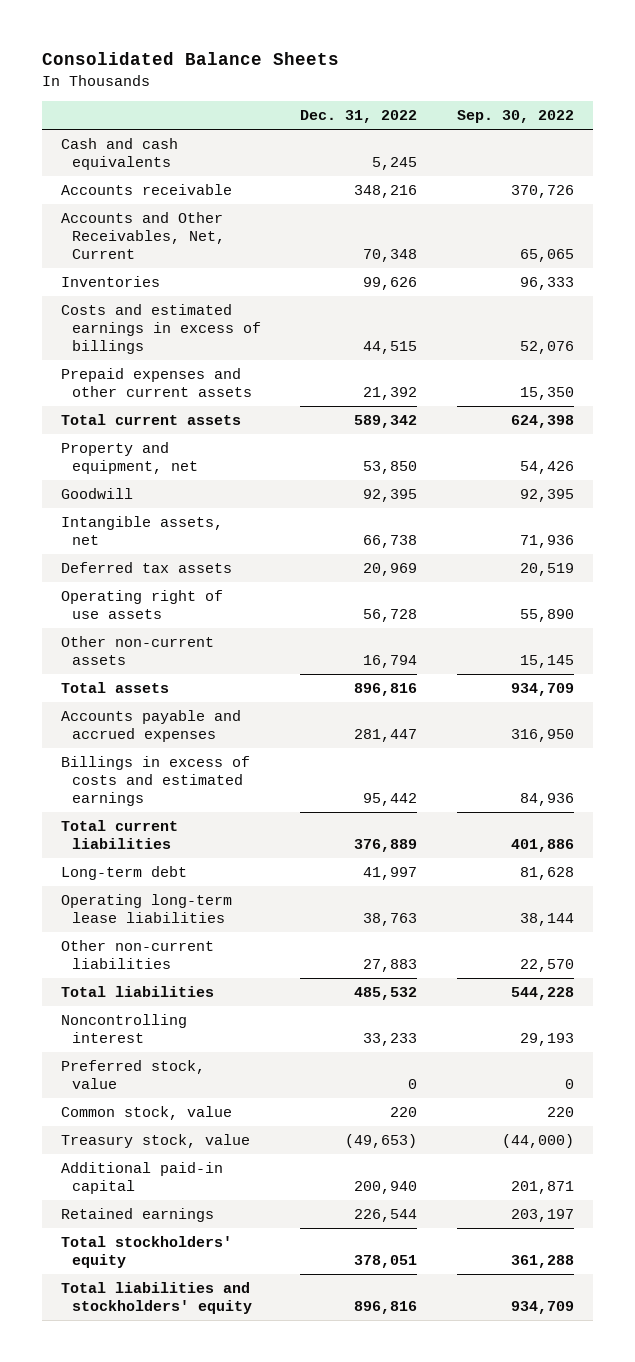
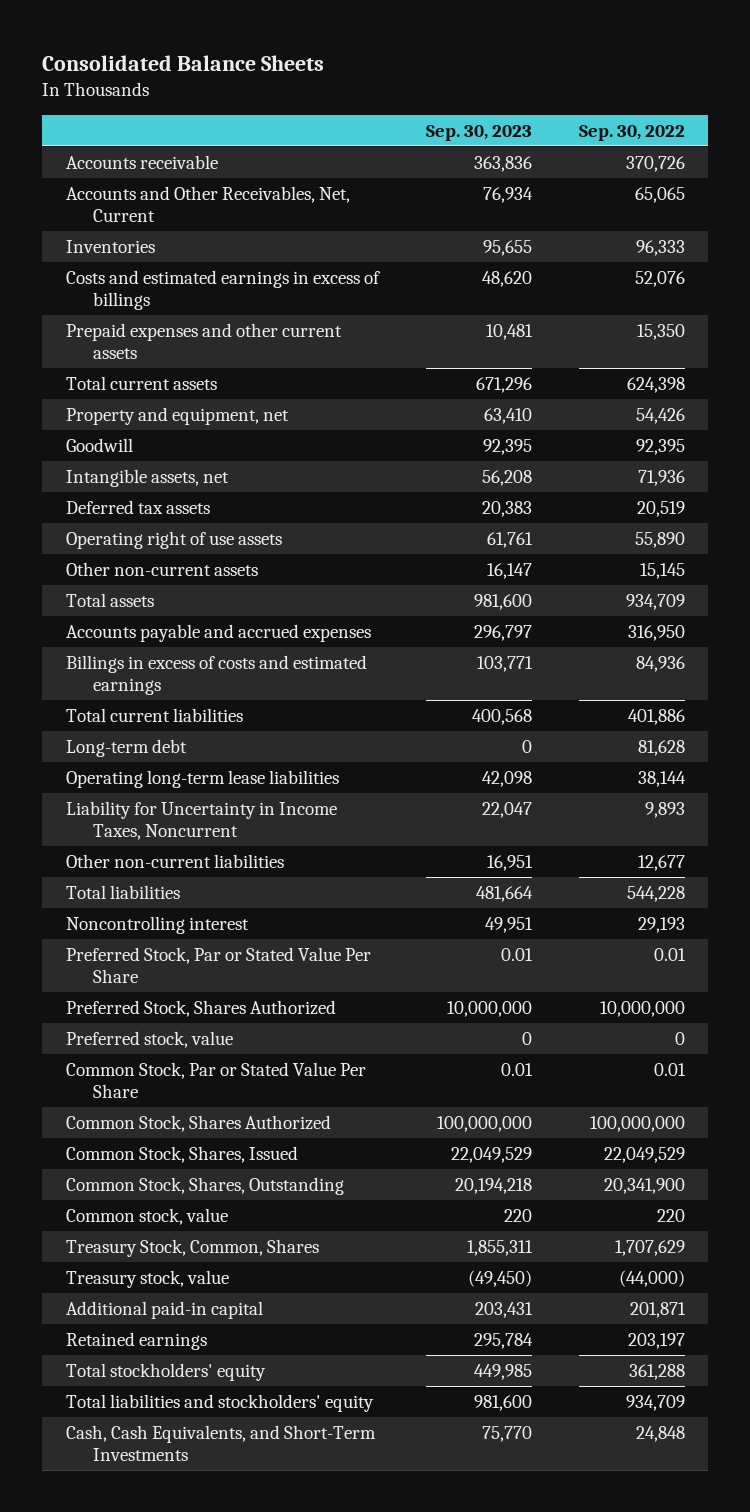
[300,109,418,123] Dec. 31, 2022 -> none
none -> [425,124,532,141] Sep. 30, 2023
[61,138,179,171] Cash and cash equivalents -> none
none -> [65,800,337,840] Liability for Uncertainty in Income Taxes, Noncurrent
[519,959,574,973] 22,570 -> [637,854,685,871] 12,677
none -> [65,946,371,983] Preferred Stock, Par or Stated Value Per Share
none -> [65,999,336,1017] Preferred Stock, Shares Authorized
none -> [65,1061,366,1098] Common Stock, Par or Stated Value Per Share
none -> [65,1114,331,1132] Common Stock, Shares Authorized
none -> [65,1145,298,1163] Common Stock, Shares, Issued
none -> [65,1176,344,1195] Common Stock, Shares, Outstanding
none -> [65,1238,319,1257] Treasury Stock, Common, Shares
none -> [65,1424,376,1461] Cash, Cash Equivalents, and Short-Term Investments

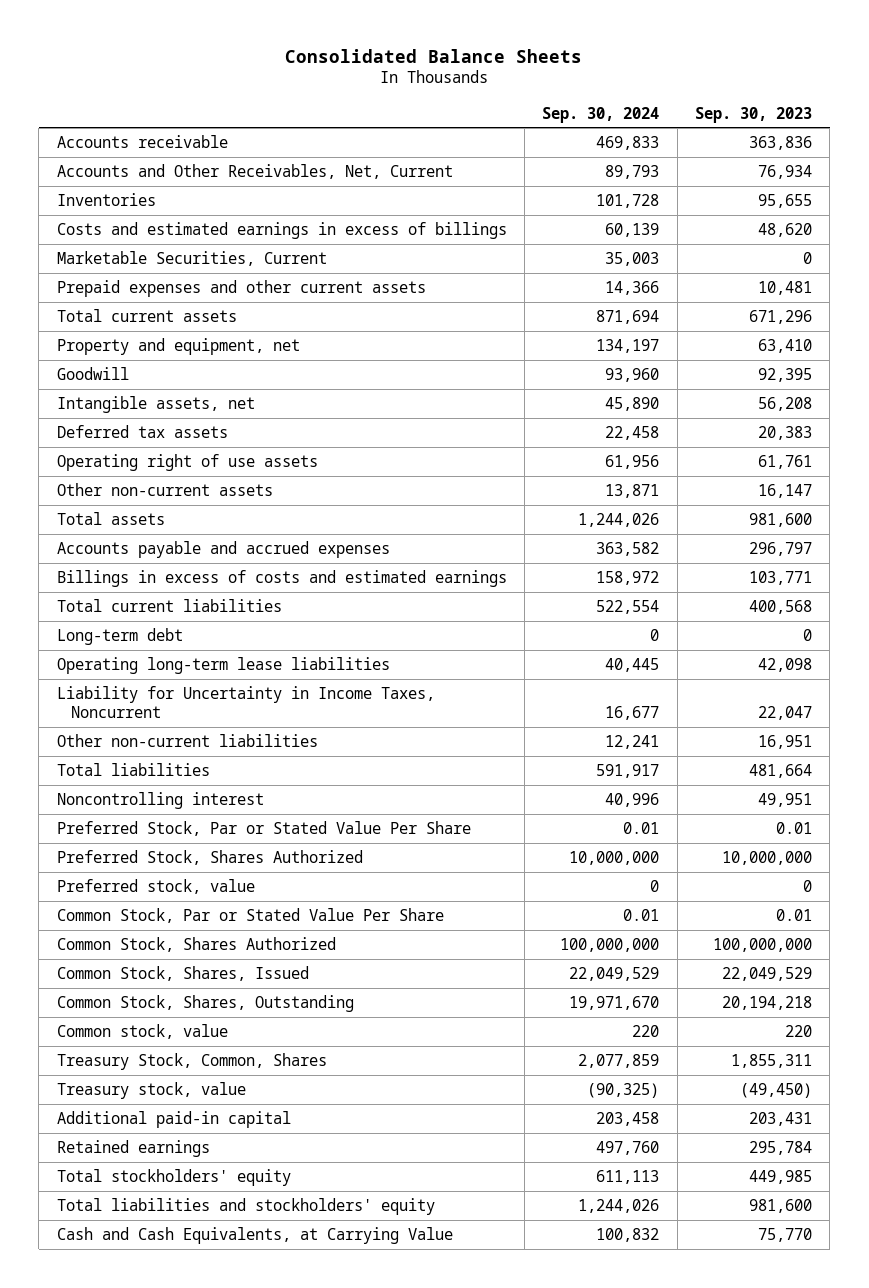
[578,124,685,141] Sep. 30, 2022 -> none
none -> [542,106,660,123] Sep. 30, 2024
none -> [56,250,327,266] Marketable Securities, Current
[65,1424,376,1461] Cash, Cash Equivalents, and Short-Term Investments -> [56,1226,453,1244] Cash and Cash Equivalents, at Carrying Value

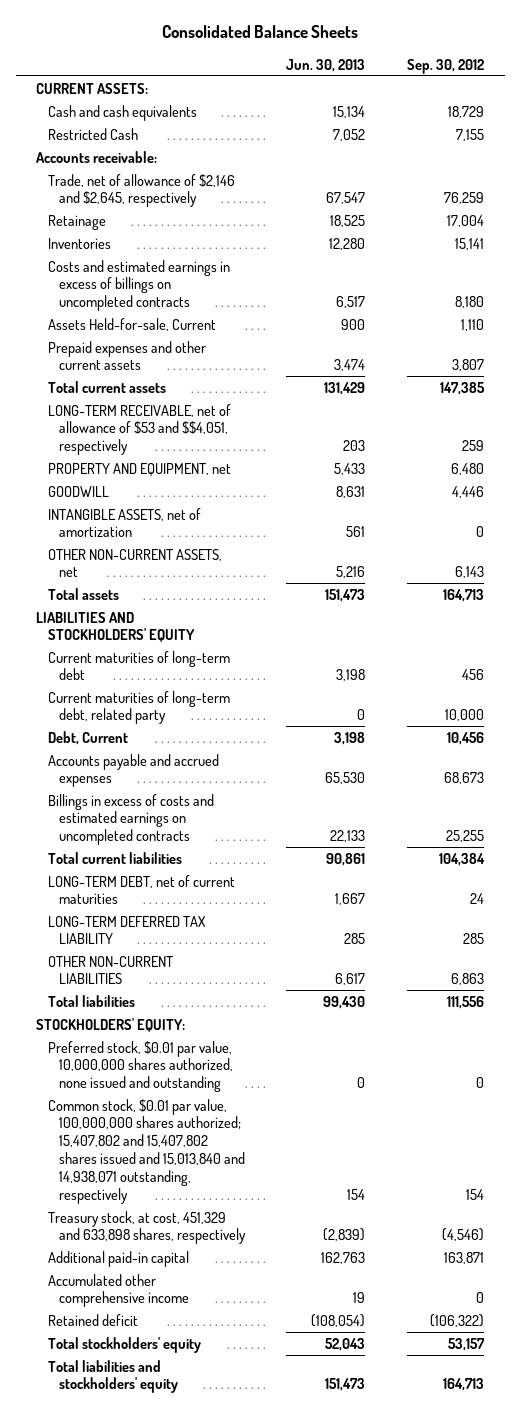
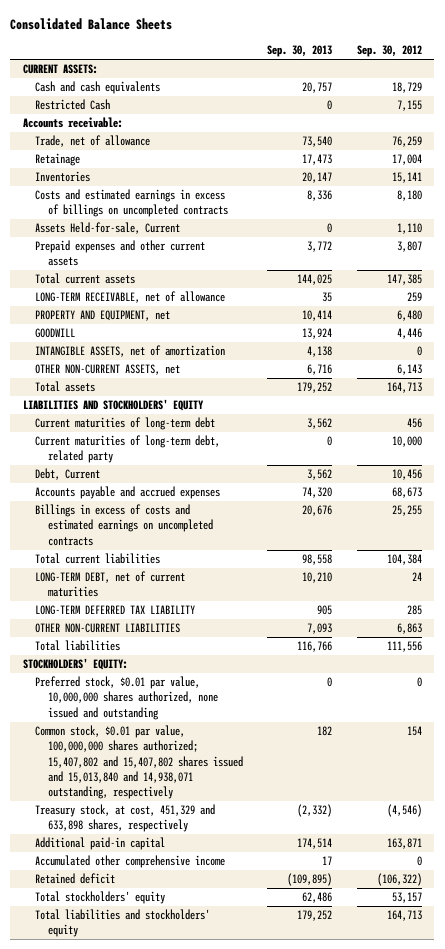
[286,58,366,72] Jun. 30, 2013 -> none
none -> [267,45,333,58] Sep. 30, 2013
[47,173,235,208] Trade, net of allowance of $2,146 and $2,645, respectively -> [35,135,151,148] Trade, net of allowance
[47,403,231,456] LONG-TERM RECEIVABLE, net of allowance of $53 and $$4,051, respectively -> [35,291,226,304] LONG-TERM RECEIVABLE, net of allowance

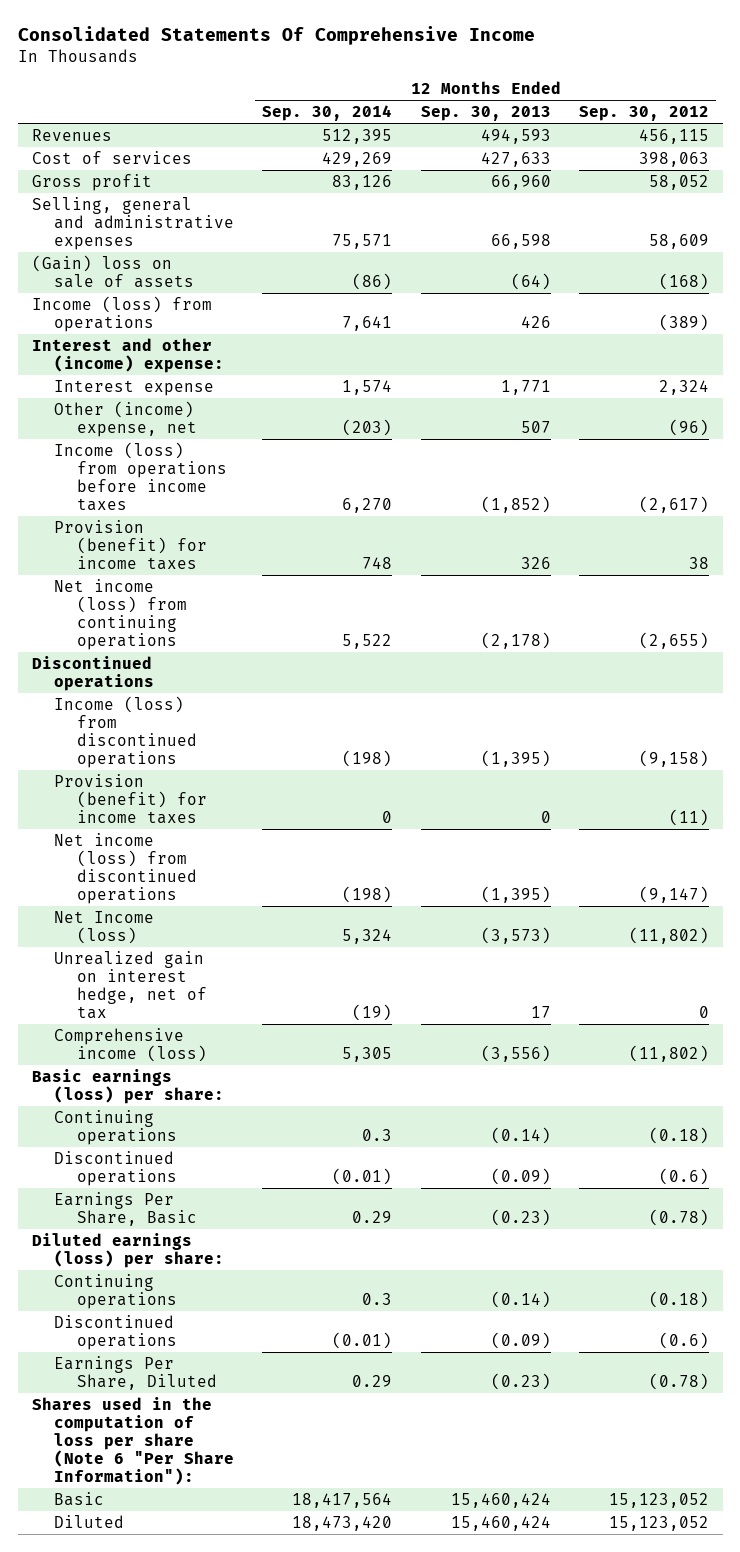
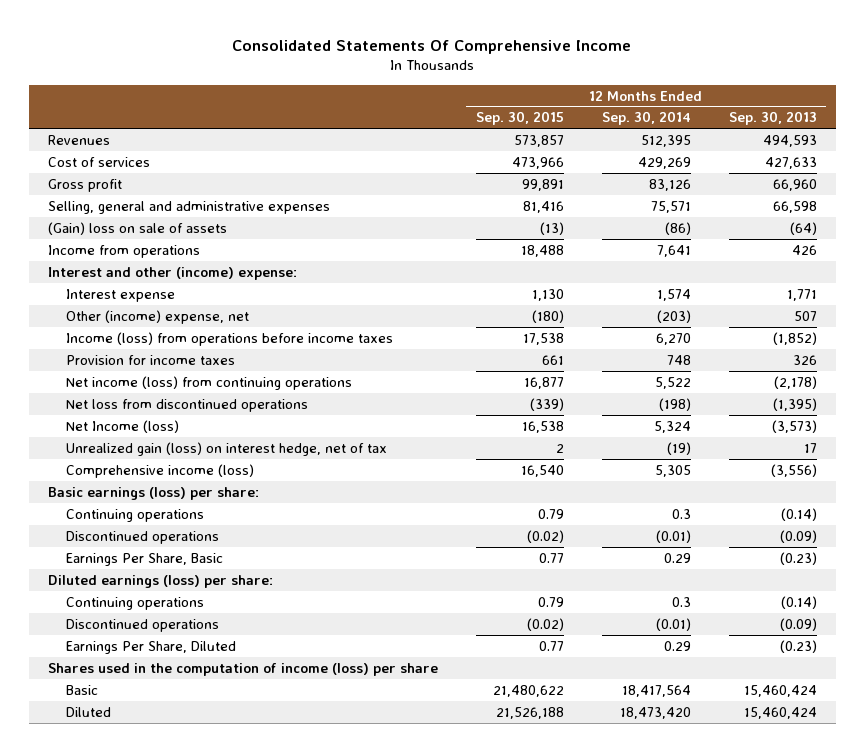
[578,106,709,122] Sep. 30, 2012 -> none
none -> [475,111,564,126] Sep. 30, 2015
[31,295,212,332] Income (loss) from operations -> [47,244,200,258] Income from operations
[54,519,208,571] Provision (benefit) for income taxes -> [65,354,235,365] Provision for income taxes
[31,655,155,691] Discontinued operations -> none
[54,695,198,769] Income (loss) from discontinued operations -> none
[54,773,208,825] Provision (benefit) for income taxes -> none
[54,832,198,905] Net income (loss) from discontinued operations -> [65,398,308,412] Net loss from discontinued operations
[54,950,208,1020] Unrealized gain on interest hedge, net of tax -> [65,441,387,456] Unrealized gain (loss) on interest hedge, net of tax
[31,1396,235,1486] Shares used in the computation of loss per share (Note 6 "Per Share Information"): -> [47,662,438,676] Shares used in the computation of income (loss) per share

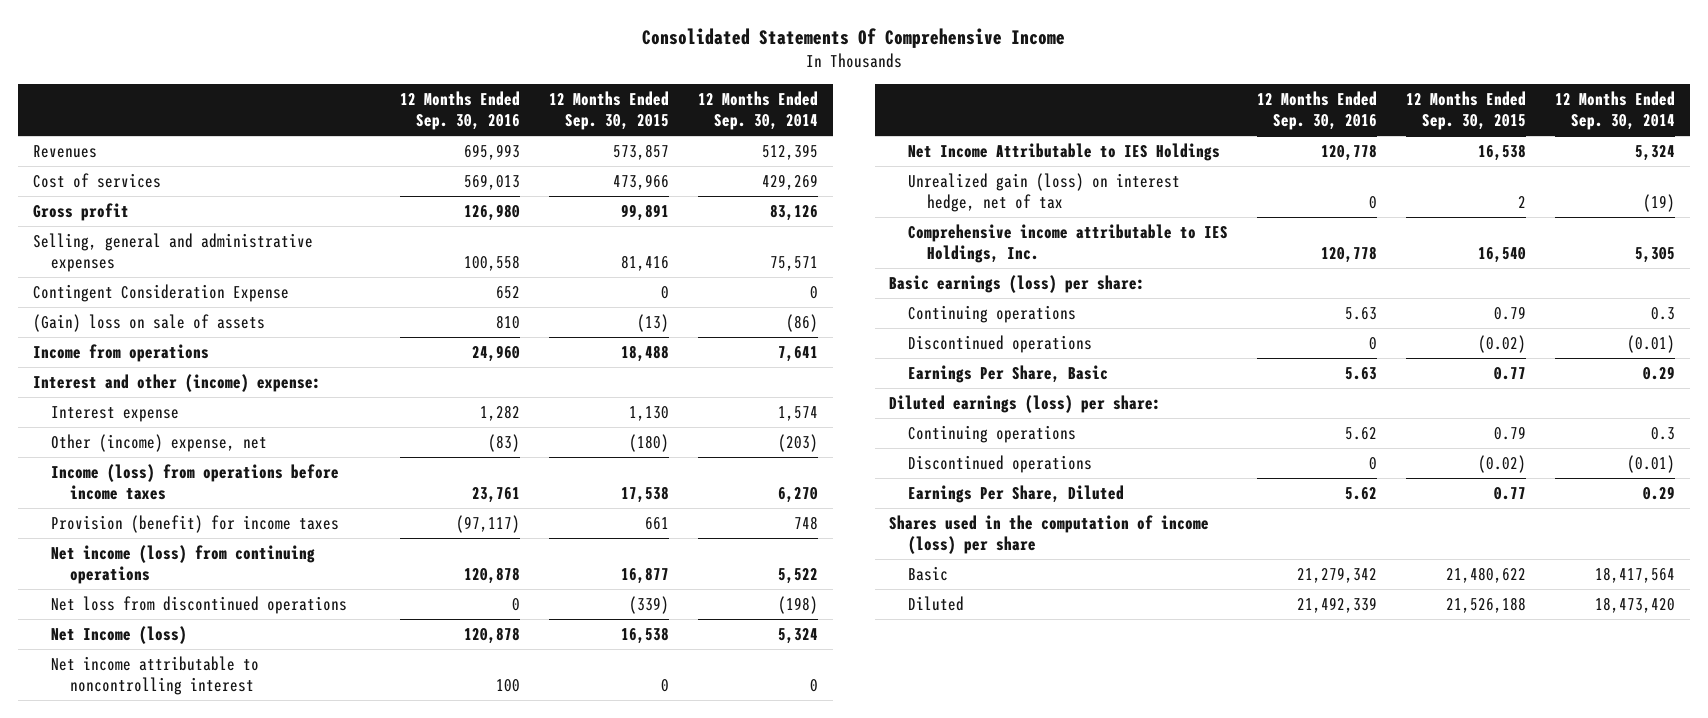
[728,111,817,126] Sep. 30, 2013 -> none
none -> [400,90,521,131] 12 Months Ended Sep. 30, 2016
none -> [32,283,289,302] Contingent Consideration Expense
[65,354,235,365] Provision for income taxes -> [51,514,340,533] Provision (benefit) for income taxes
none -> [51,655,260,696] Net income attributable to noncontrolling interest
none -> [908,142,1221,161] Net Income Attributable to IES Holdings
[65,463,254,478] Comprehensive income (loss) -> [908,223,1229,264] Comprehensive income attributable to IES Holdings, Inc.

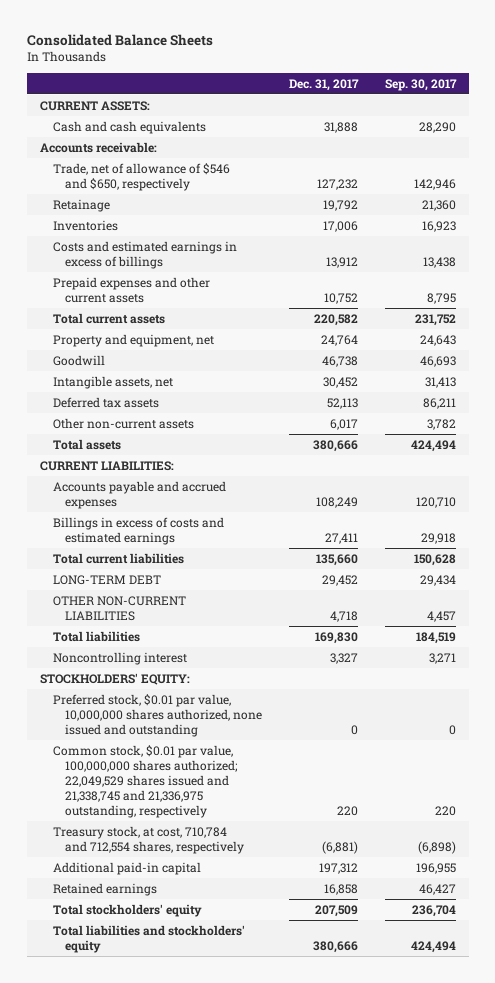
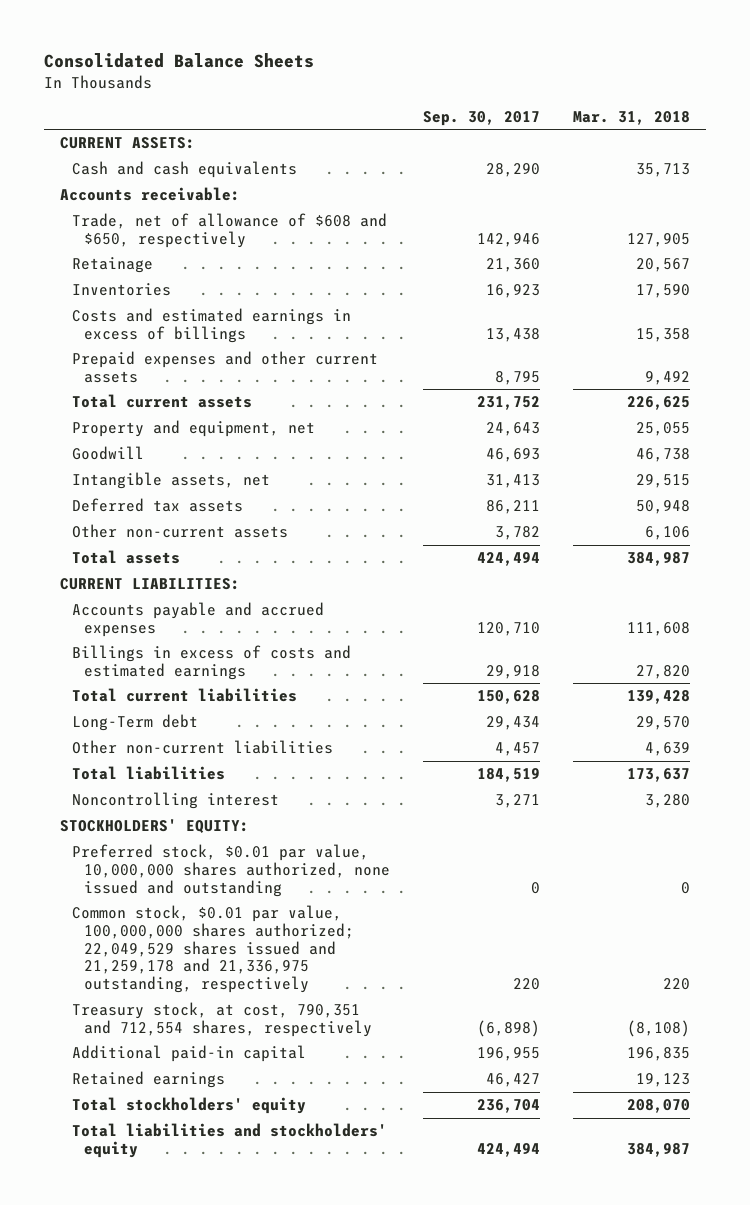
[288,78,359,91] Dec. 31, 2017 -> none
none -> [572,110,690,125] Mar. 31, 2018
[52,162,230,191] Trade, net of allowance of $546 and $650, respectively -> [71,213,387,248] Trade, net of allowance of $608 and $650, respectively
[52,574,161,585] LONG-TERM DEBT -> [71,714,198,732] Long-Term debt
[52,595,186,621] OTHER NON-CURRENT LIABILITIES -> [71,740,333,755] Other non-current liabilities
[52,744,239,818] Common stock, $0.01 par value, 100,000,000 shares authorized; 22,049,529 shares issued and 21,338,745 and 21,336,975 outstanding, respectively -> [71,905,354,994] Common stock, $0.01 par value, 100,000,000 shares authorized; 22,049,529 shares issued and 21,259,178 and 21,336,975 outstanding, respectively
[52,825,245,854] Treasury stock, at cost, 710,784 and 712,554 shares, respectively -> [71,1002,372,1037] Treasury stock, at cost, 790,351 and 712,554 shares, respectively

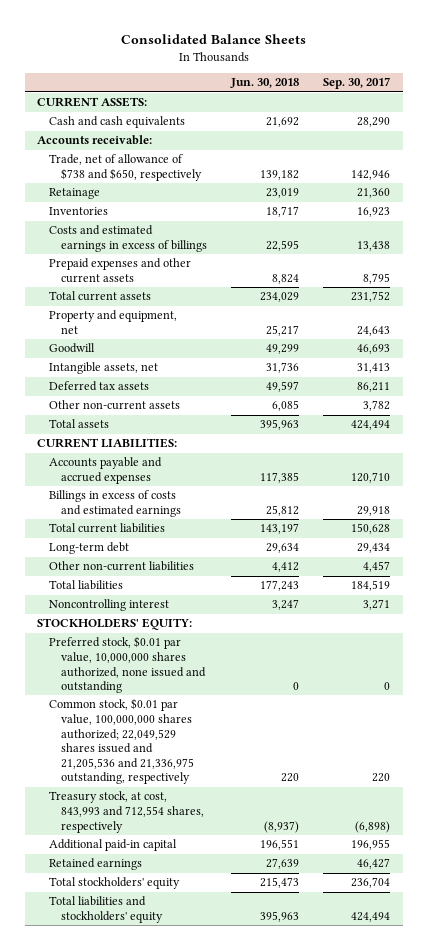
[572,110,690,125] Mar. 31, 2018 -> none
none -> [230,78,300,89] Jun. 30, 2018
[71,213,387,248] Trade, net of allowance of $608 and $650, respectively -> [48,154,202,181] Trade, net of allowance of $738 and $650, respectively
[71,714,198,732] Long-Term debt -> [48,542,129,555] Long-term debt
[71,905,354,994] Common stock, $0.01 par value, 100,000,000 shares authorized; 22,049,529 shares issued and 21,259,178 and 21,336,975 outstanding, respectively -> [48,698,194,785] Common stock, $0.01 par value, 100,000,000 shares authorized; 22,049,529 shares issued and 21,205,536 and 21,336,975 outstanding, respectively
[71,1002,372,1037] Treasury stock, at cost, 790,351 and 712,554 shares, respectively -> [48,791,204,833] Treasury stock, at cost, 843,993 and 712,554 shares, respectively

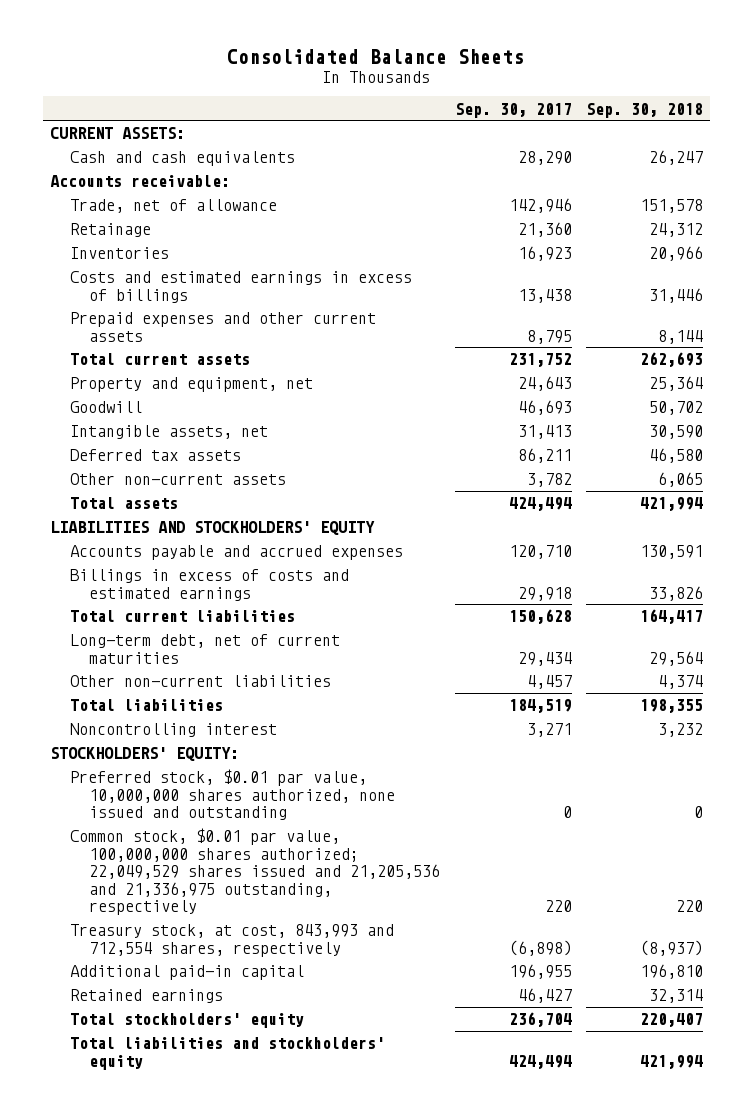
[230,78,300,89] Jun. 30, 2018 -> none
none -> [585,102,703,118] Sep. 30, 2018
[48,154,202,181] Trade, net of allowance of $738 and $650, respectively -> [69,199,277,214] Trade, net of allowance
[36,438,177,449] CURRENT LIABILITIES: -> none
none -> [49,521,375,536] LIABILITIES AND STOCKHOLDERS' EQUITY
[48,542,129,555] Long-term debt -> [69,634,340,664] Long-term debt, net of current maturities

